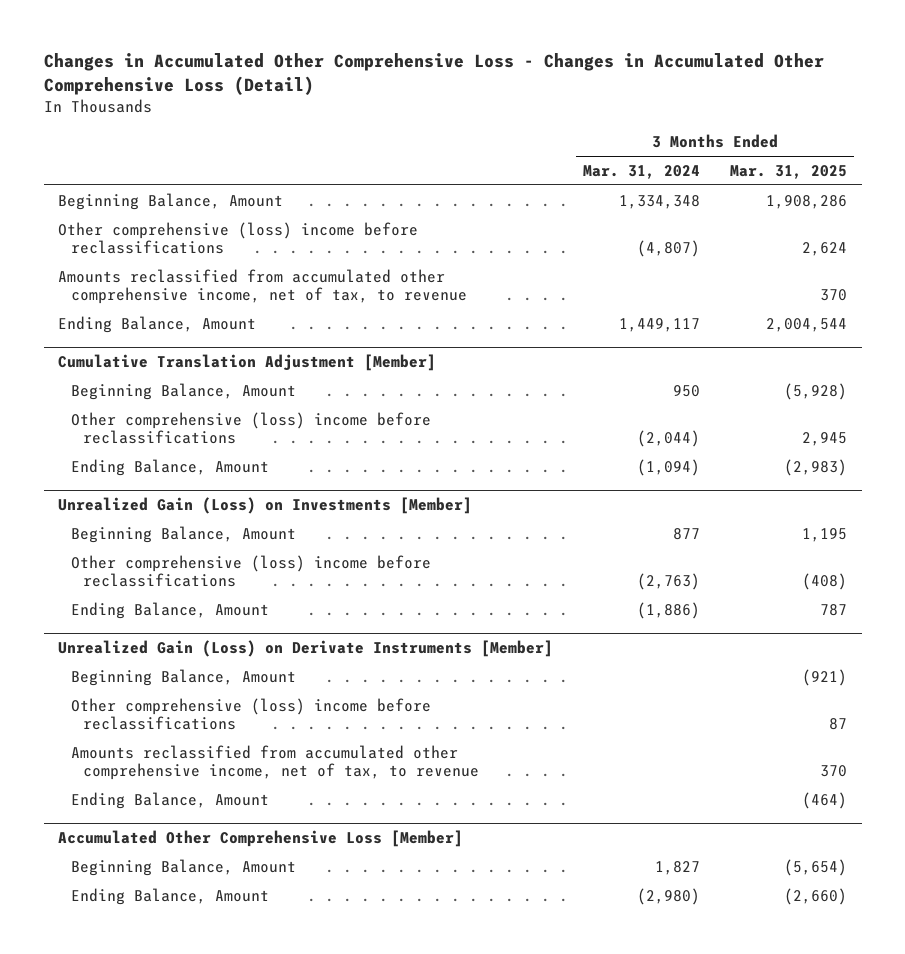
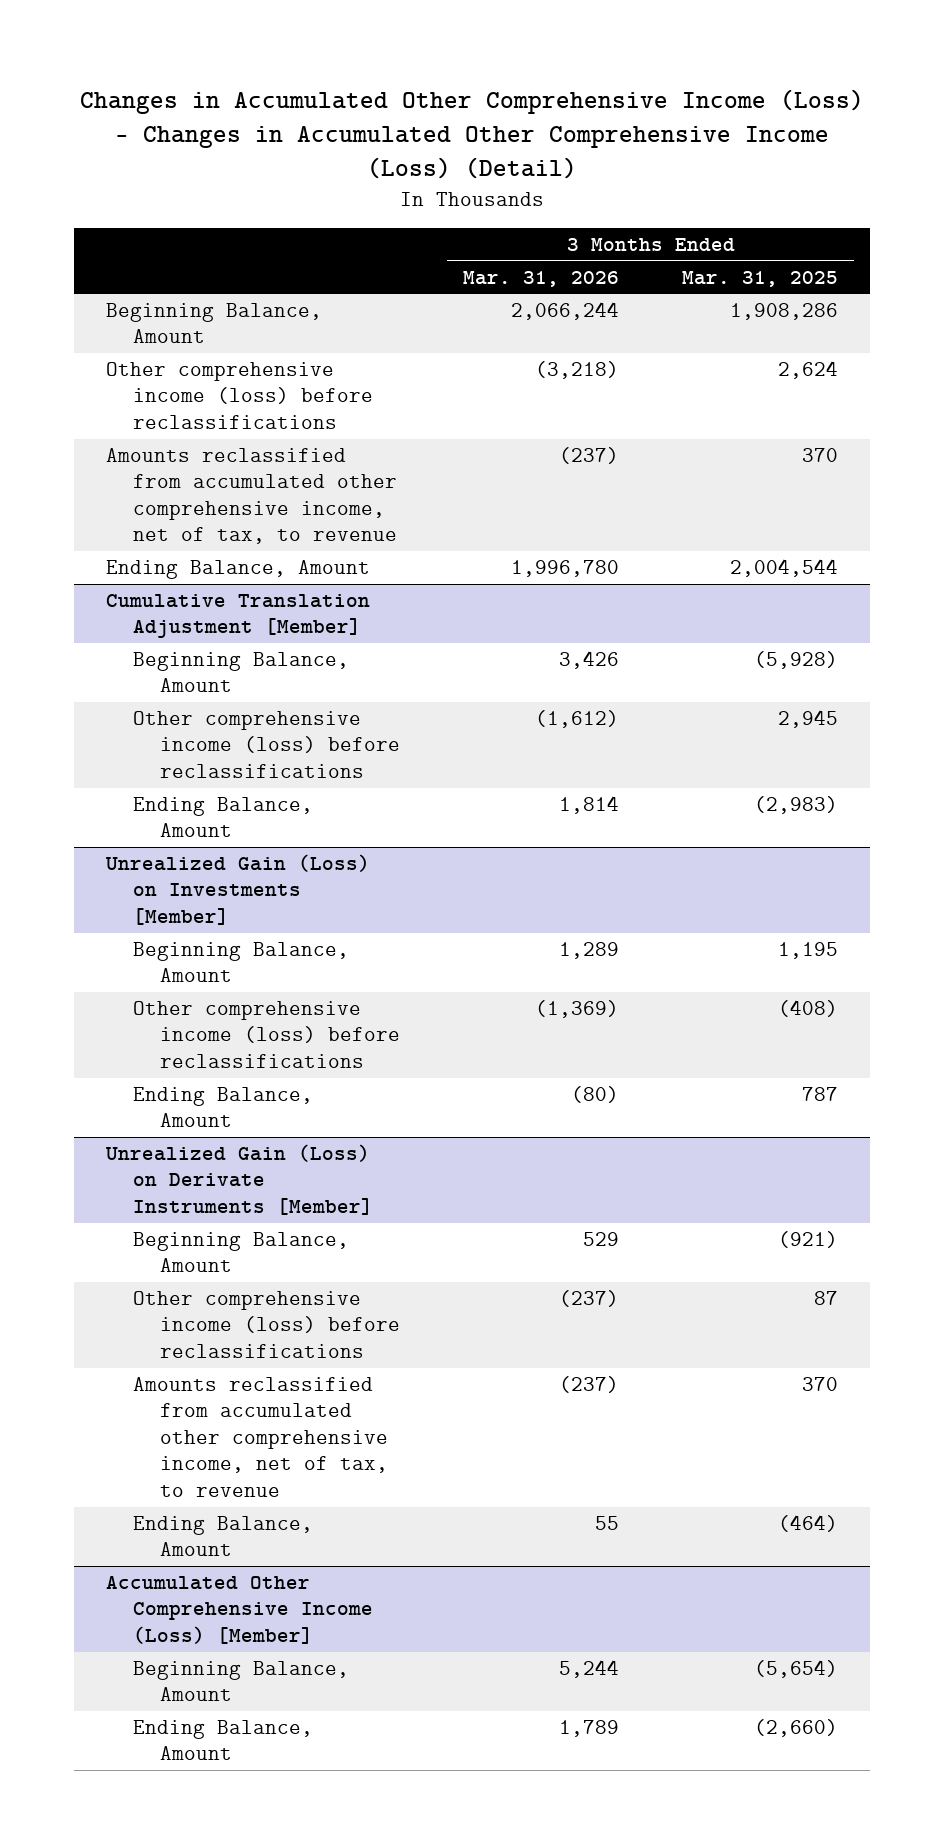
[43,53,824,96] Changes in Accumulated Other Comprehensive Loss - Changes in Accumulated Other Comprehensive Loss (Detail) -> [79,88,864,180] Changes in Accumulated Other Comprehensive Income (Loss) - Changes in Accumulated Other Comprehensive Income (Loss) (Detail)
[583,164,701,179] Mar. 31, 2024 -> none
none -> [463,270,620,287] Mar. 31, 2026
[58,221,419,255] Other comprehensive (loss) income before reclassifications -> [105,362,373,429] Other comprehensive income (loss) before reclassifications
[70,411,431,445] Other comprehensive (loss) income before reclassifications -> [132,711,400,778] Other comprehensive income (loss) before reclassifications
[70,554,431,588] Other comprehensive (loss) income before reclassifications -> [132,1001,400,1068] Other comprehensive income (loss) before reclassifications
[70,697,431,731] Other comprehensive (loss) income before reclassifications -> [132,1291,400,1358] Other comprehensive income (loss) before reclassifications
[58,829,464,847] Accumulated Other Comprehensive Loss [Member] -> [105,1576,373,1644] Accumulated Other Comprehensive Income (Loss) [Member]

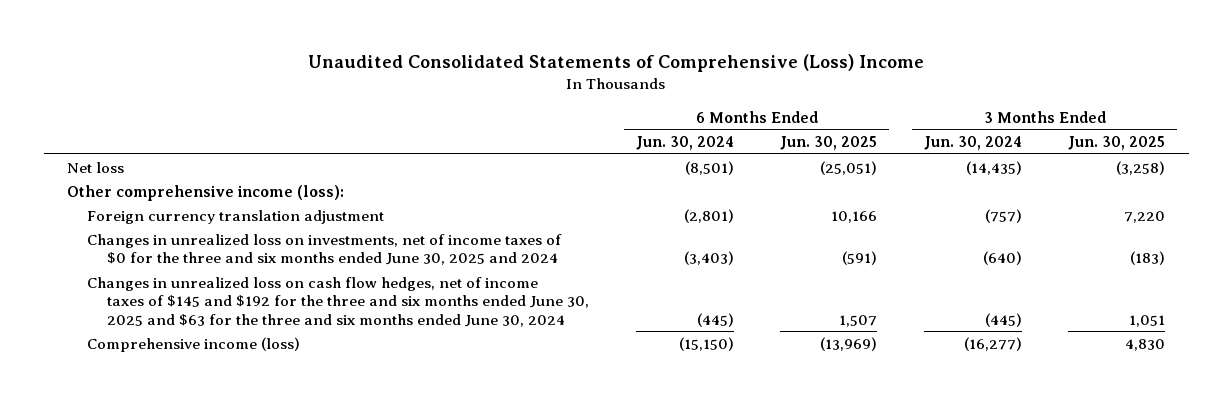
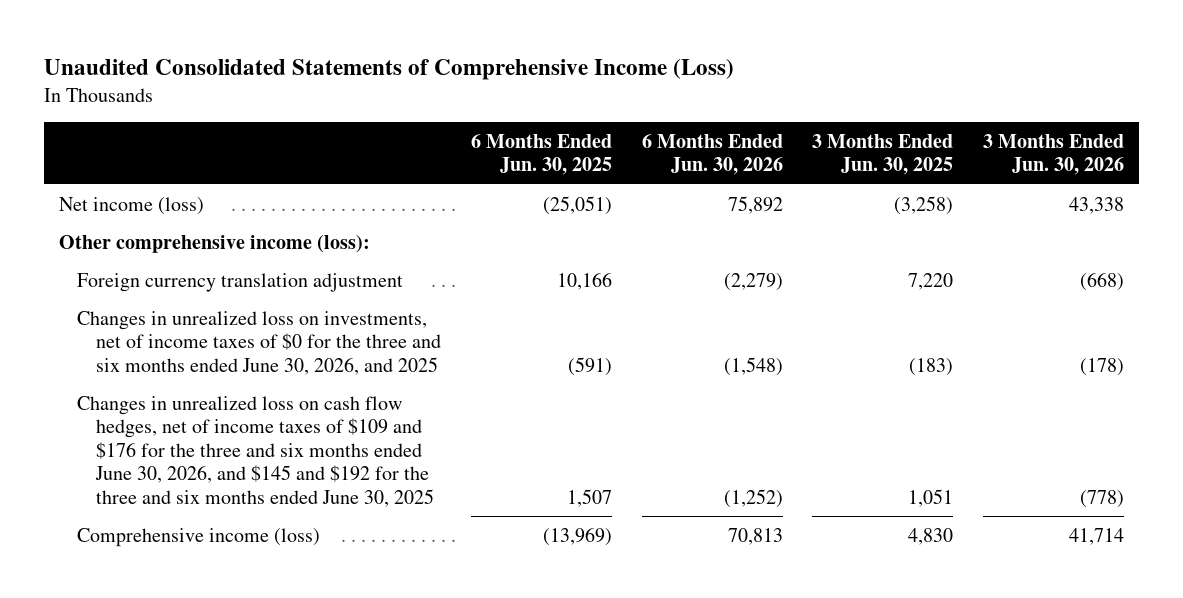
[308,54,925,73] Unaudited Consolidated Statements of Comprehensive (Loss) Income -> [43,58,734,80] Unaudited Consolidated Statements of Comprehensive Income (Loss)
[635,136,734,151] Jun. 30, 2024 -> none
[923,136,1022,151] Jun. 30, 2024 -> none
none -> [641,133,783,176] 6 Months Ended Jun. 30, 2026
none -> [983,133,1125,176] 3 Months Ended Jun. 30, 2026
[66,161,124,173] Net loss -> [58,196,204,215] Net income (loss)
[87,233,563,266] Changes in unrealized loss on investments, net of income taxes of $0 for the three and six months ended June 30, 2025 and 2024 -> [77,310,441,375] Changes in unrealized loss on investments, net of income taxes of $0 for the three and six months ended June 30, 2026, and 2025
[87,276,590,327] Changes in unrealized loss on cash flow hedges, net of income taxes of $145 and $192 for the three and six months ended June 30, 2025 and $63 for the three and six months ended June 30, 2024 -> [77,395,434,507] Changes in unrealized loss on cash flow hedges, net of income taxes of $109 and $176 for the three and six months ended June 30, 2026, and $145 and $192 for the three and six months ended June 30, 2025

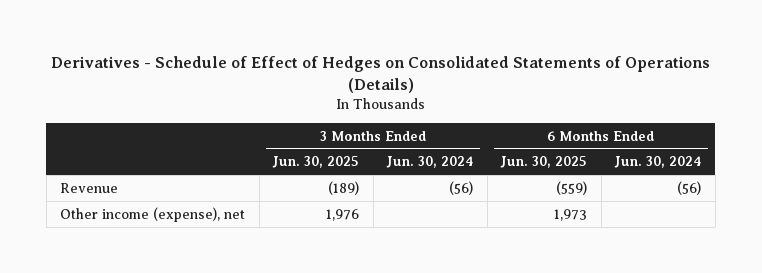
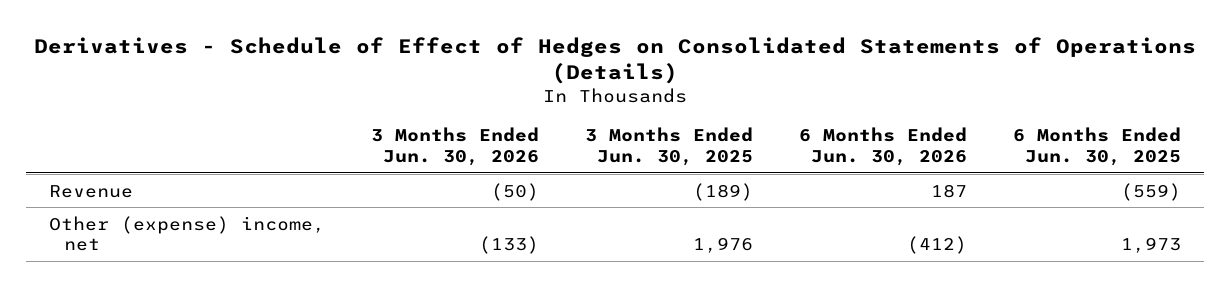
[386,156,474,169] Jun. 30, 2024 -> none
[614,156,702,169] Jun. 30, 2024 -> none
none -> [371,127,540,167] 3 Months Ended Jun. 30, 2026
none -> [799,127,968,167] 6 Months Ended Jun. 30, 2026
[60,206,246,222] Other income (expense), net -> [49,215,326,252] Other (expense) income, net

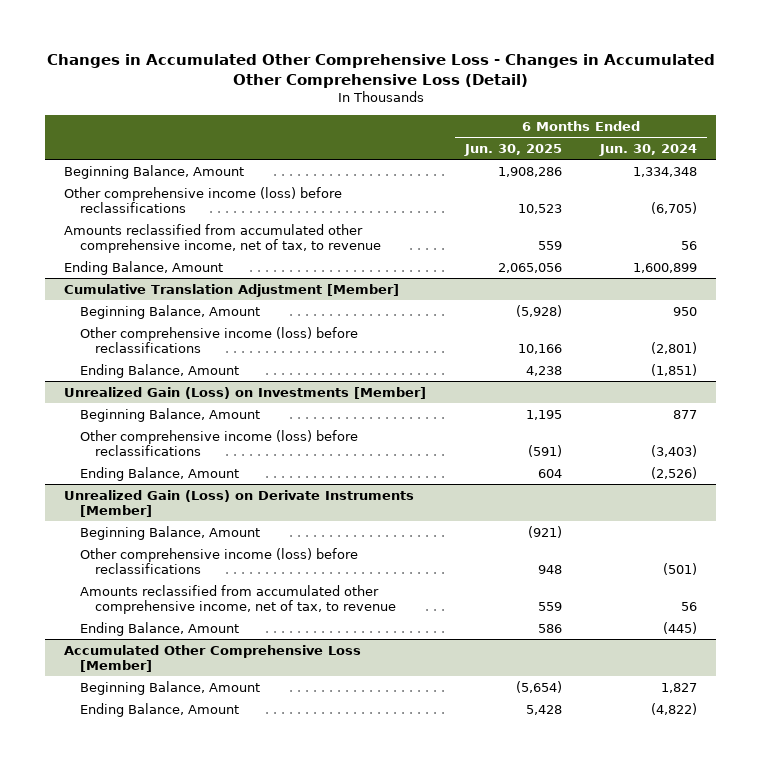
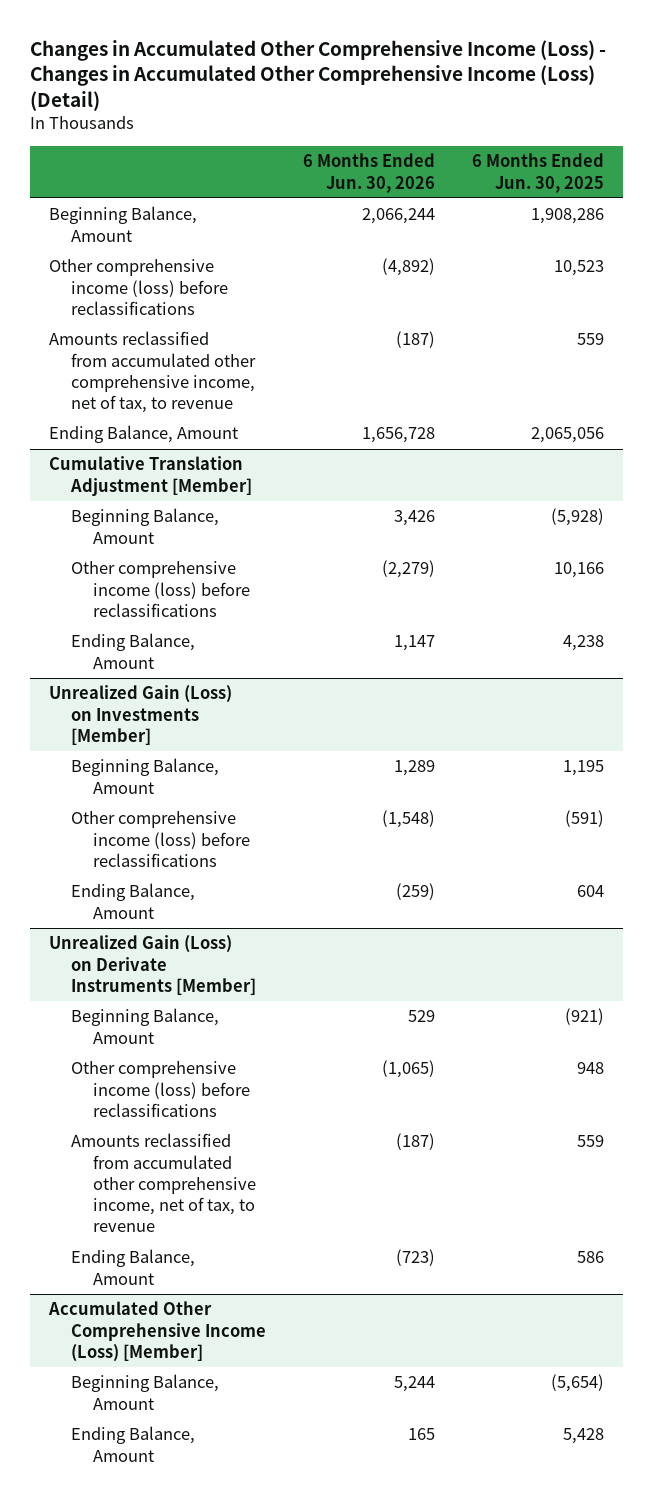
[46,53,715,88] Changes in Accumulated Other Comprehensive Loss - Changes in Accumulated Other Comprehensive Loss (Detail) -> [30,39,607,112] Changes in Accumulated Other Comprehensive Income (Loss) - Changes in Accumulated Other Comprehensive Income (Loss) (Detail)
[599,143,698,156] Jun. 30, 2024 -> none
none -> [302,153,435,193] 6 Months Ended Jun. 30, 2026
[63,644,361,672] Accumulated Other Comprehensive Loss [Member] -> [47,1301,266,1362] Accumulated Other Comprehensive Income (Loss) [Member]

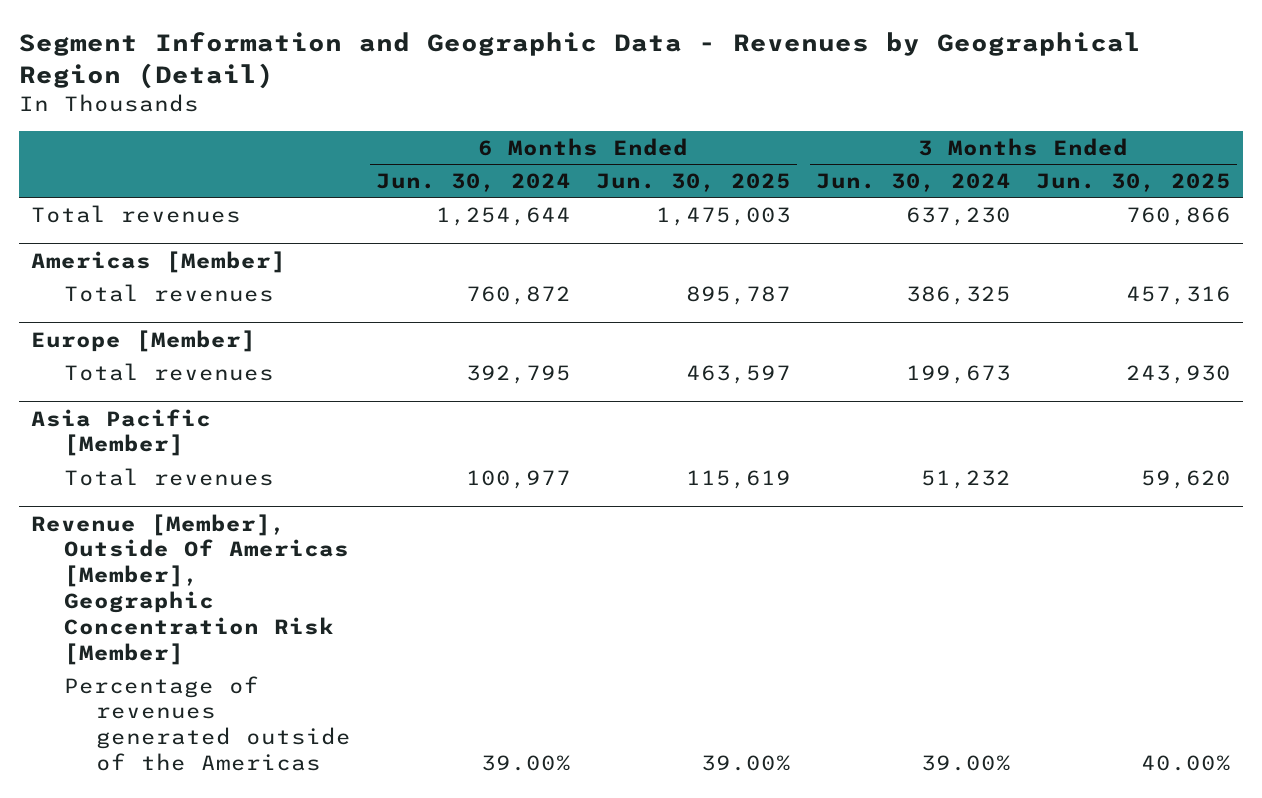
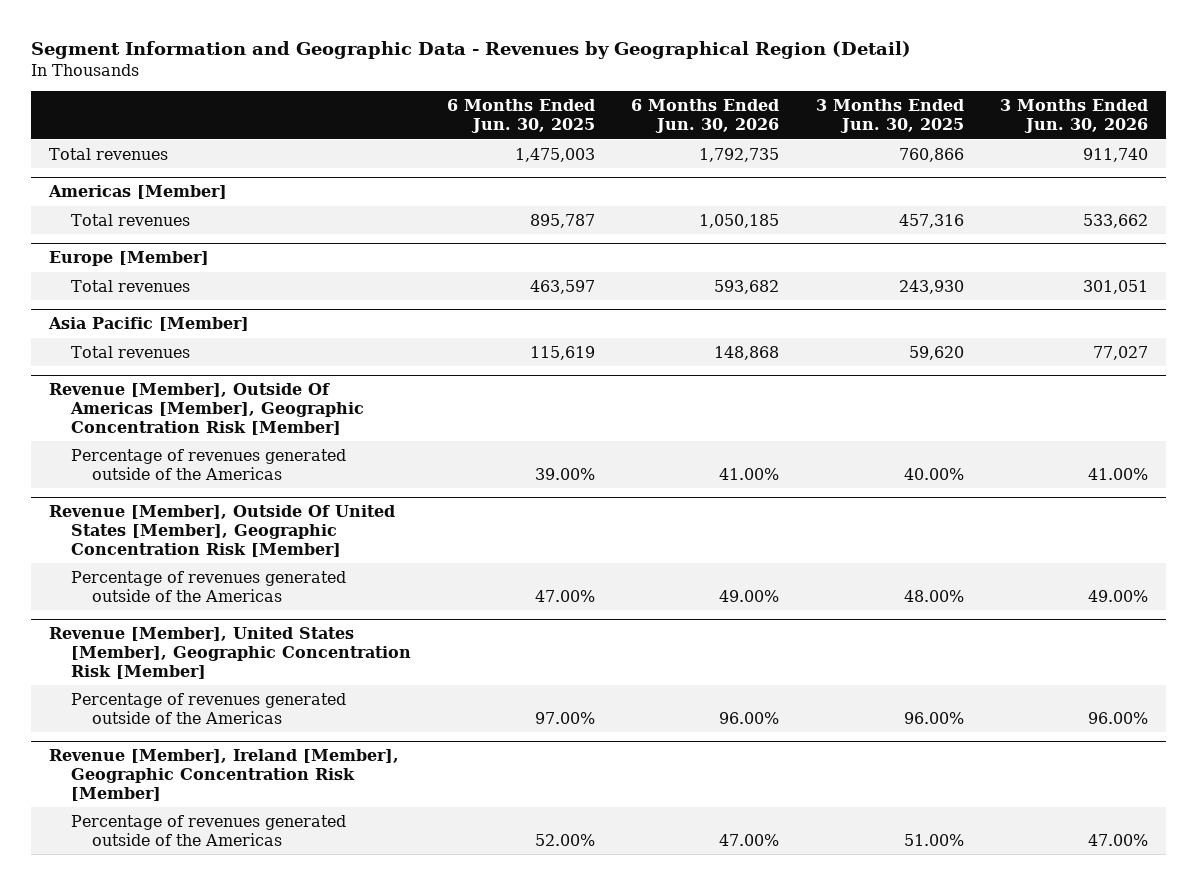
[375,172,571,192] Jun. 30, 2024 -> none
[815,172,1011,192] Jun. 30, 2024 -> none
none -> [631,99,780,134] 6 Months Ended Jun. 30, 2026
none -> [999,99,1148,134] 3 Months Ended Jun. 30, 2026
none -> [49,505,396,557] Revenue [Member], Outside Of United States [Member], Geographic Concentration Risk [Member]
none -> [70,570,346,602] Percentage of revenues generated outside of the Americas
none -> [49,627,411,679] Revenue [Member], United States [Member], Geographic Concentration Risk [Member]
none -> [70,692,346,724] Percentage of revenues generated outside of the Americas
none -> [49,749,400,801] Revenue [Member], Ireland [Member], Geographic Concentration Risk [Member]
none -> [70,814,346,846] Percentage of revenues generated outside of the Americas

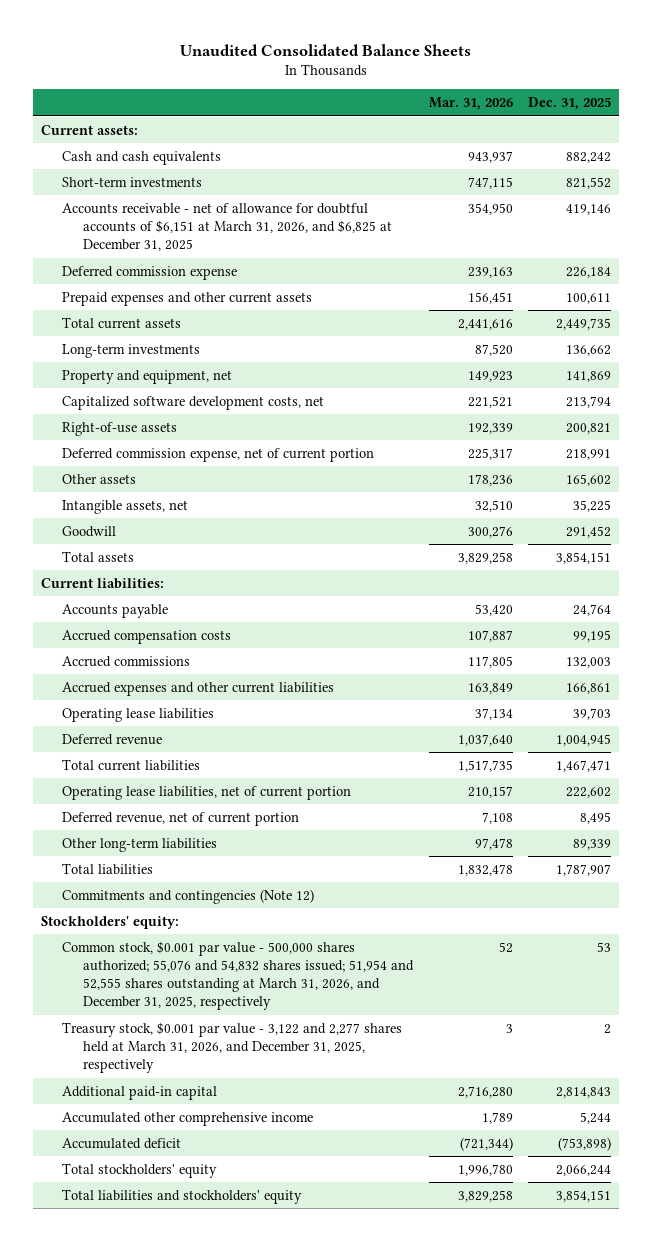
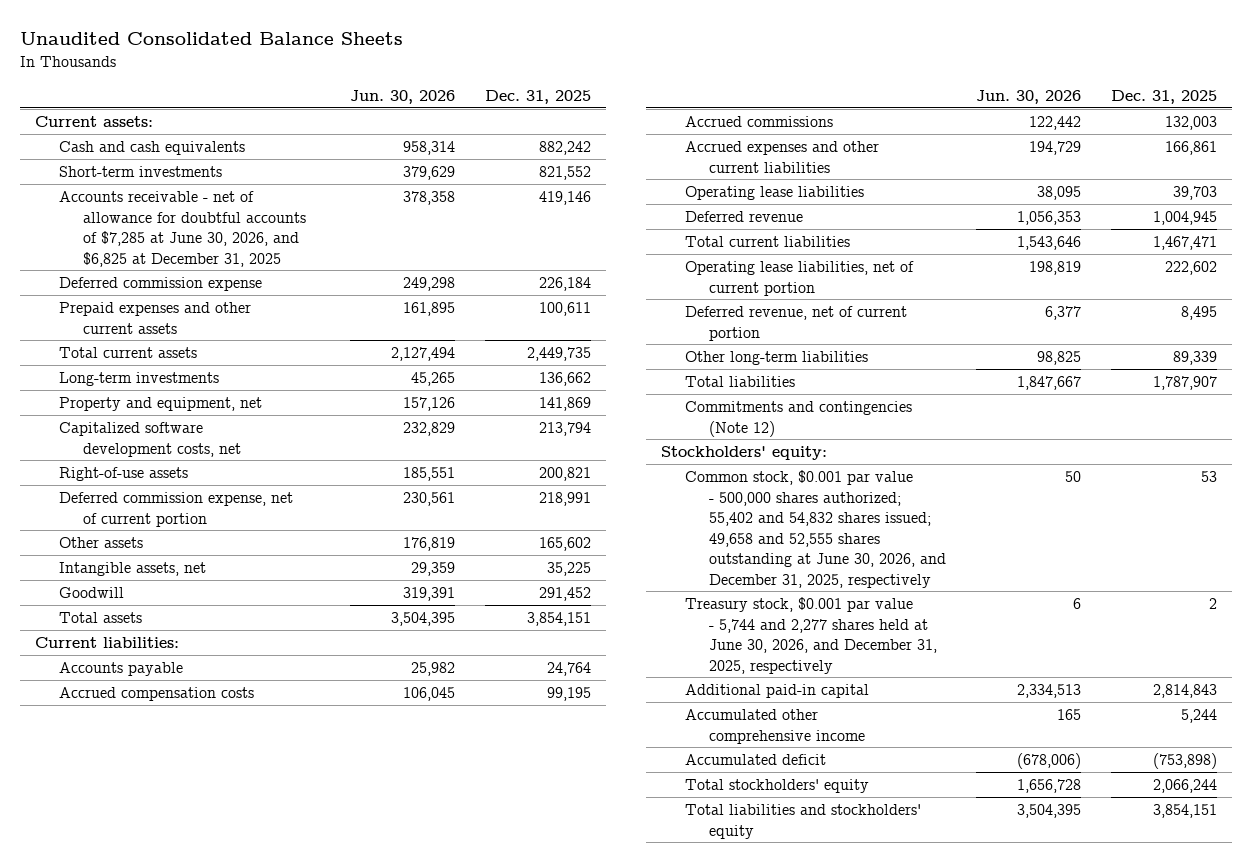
[428,97,513,111] Mar. 31, 2026 -> none
none -> [349,90,455,105] Jun. 30, 2026
[62,202,393,252] Accounts receivable - net of allowance for doubtful accounts of $6,151 at March 31, 2026, and $6,825 at December 31, 2025 -> [58,190,306,267] Accounts receivable - net of allowance for doubtful accounts of $7,285 at June 30, 2026, and $6,825 at December 31, 2025
[62,940,415,1011] Common stock, $0.001 par value - 500,000 shares authorized; 55,076 and 54,832 shares issued; 51,954 and 52,555 shares outstanding at March 31, 2026, and December 31, 2025, respectively -> [685,469,946,588] Common stock, $0.001 par value - 500,000 shares authorized; 55,402 and 54,832 shares issued; 49,658 and 52,555 shares outstanding at June 30, 2026, and December 31, 2025, respectively
[62,1021,403,1074] Treasury stock, $0.001 par value - 3,122 and 2,277 shares held at March 31, 2026, and December 31, 2025, respectively -> [685,596,937,674] Treasury stock, $0.001 par value - 5,744 and 2,277 shares held at June 30, 2026, and December 31, 2025, respectively

